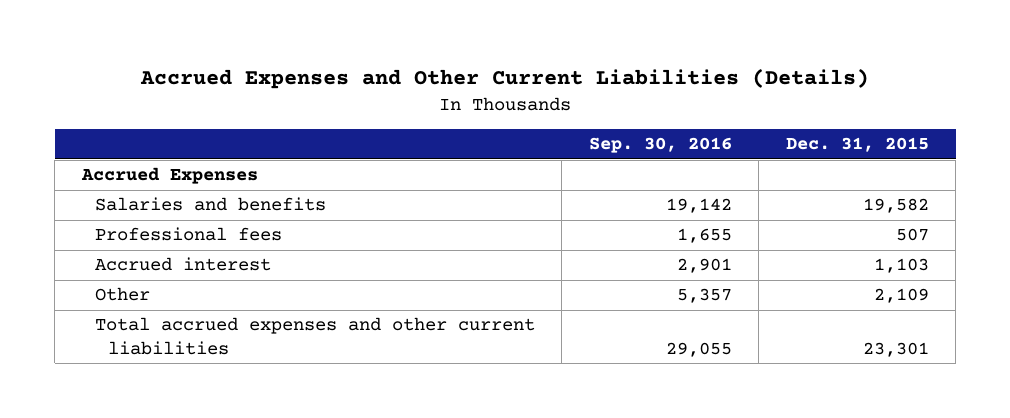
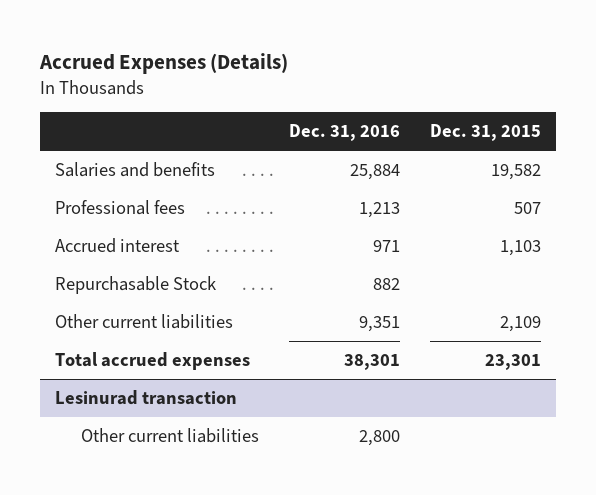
[140,68,870,90] Accrued Expenses and Other Current Liabilities (Details) -> [39,52,289,74] Accrued Expenses (Details)
[588,137,732,154] Sep. 30, 2016 -> none
none -> [289,124,401,142] Dec. 31, 2016
[80,167,258,185] Accrued Expenses -> none
none -> [55,276,217,295] Repurchasable Stock
[95,287,151,302] Other -> [55,314,234,330] Other current liabilities
[95,317,536,356] Total accrued expenses and other current liabilities -> [55,352,251,371] Total accrued expenses
none -> [55,390,238,406] Lesinurad transaction
none -> [81,428,260,444] Other current liabilities

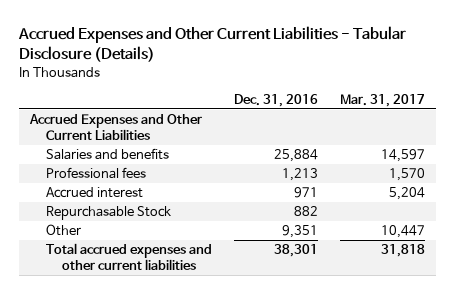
[39,52,289,74] Accrued Expenses (Details) -> [18,26,407,63] Accrued Expenses and Other Current Liabilities - Tabular Disclosure (Details)
[430,124,542,142] Dec. 31, 2015 -> none
none -> [340,93,426,107] Mar. 31, 2017
none -> [29,114,203,141] Accrued Expenses and Other Current Liabilities
[55,390,238,406] Lesinurad transaction -> none
[81,428,260,444] Other current liabilities -> none
[55,314,234,330] Other current liabilities -> [46,224,82,237] Other
[55,352,251,371] Total accrued expenses -> [46,243,213,271] Total accrued expenses and other current liabilities

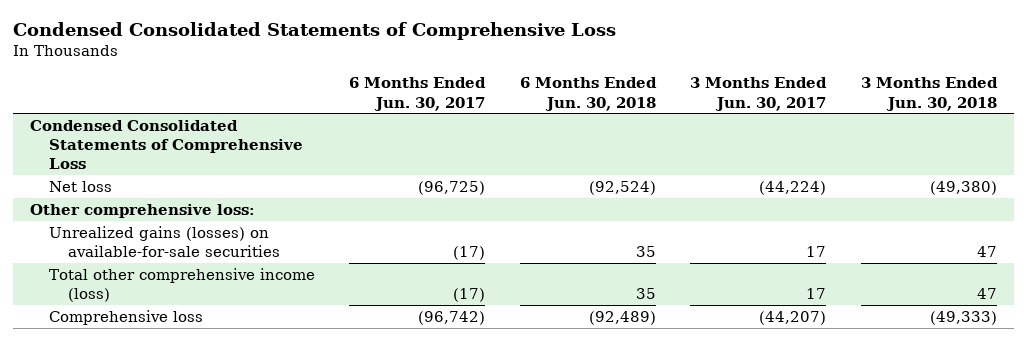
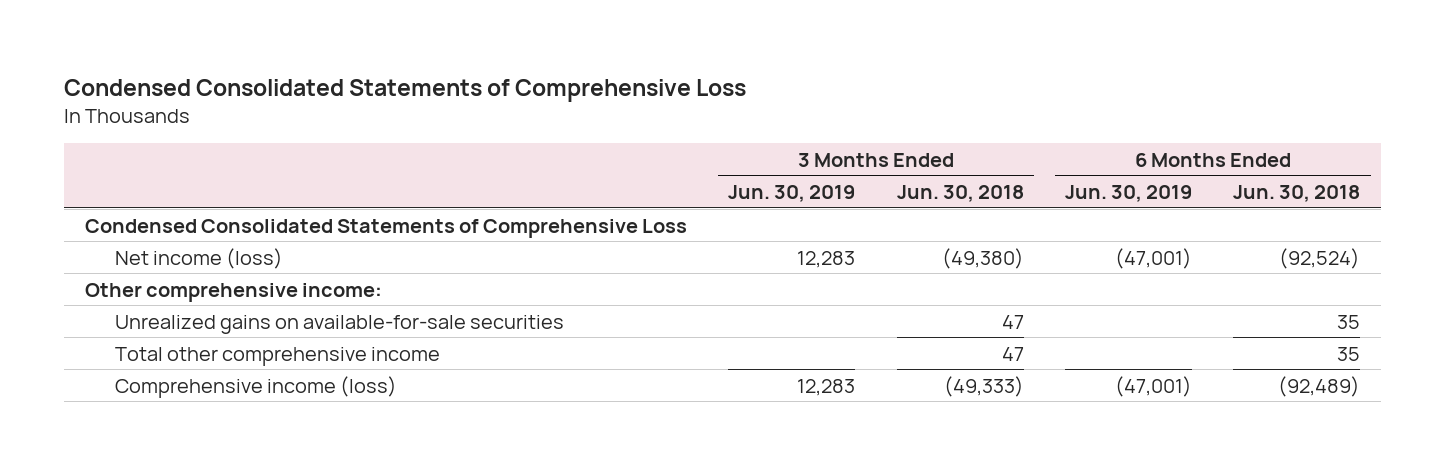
[349,77,487,111] 6 Months Ended Jun. 30, 2017 -> none
[690,77,828,111] 3 Months Ended Jun. 30, 2017 -> none
none -> [728,185,856,203] Jun. 30, 2019
none -> [1064,185,1192,203] Jun. 30, 2019
[48,180,112,192] Net loss -> [115,247,284,269] Net income (loss)
[30,203,256,218] Other comprehensive loss: -> [85,282,383,302] Other comprehensive income:
[48,225,280,258] Unrealized gains (losses) on available-for-sale securities -> [115,314,565,334] Unrealized gains on available-for-sale securities
[48,267,315,303] Total other comprehensive income (loss) -> [115,346,441,366] Total other comprehensive income
[48,309,203,325] Comprehensive loss -> [115,375,398,398] Comprehensive income (loss)

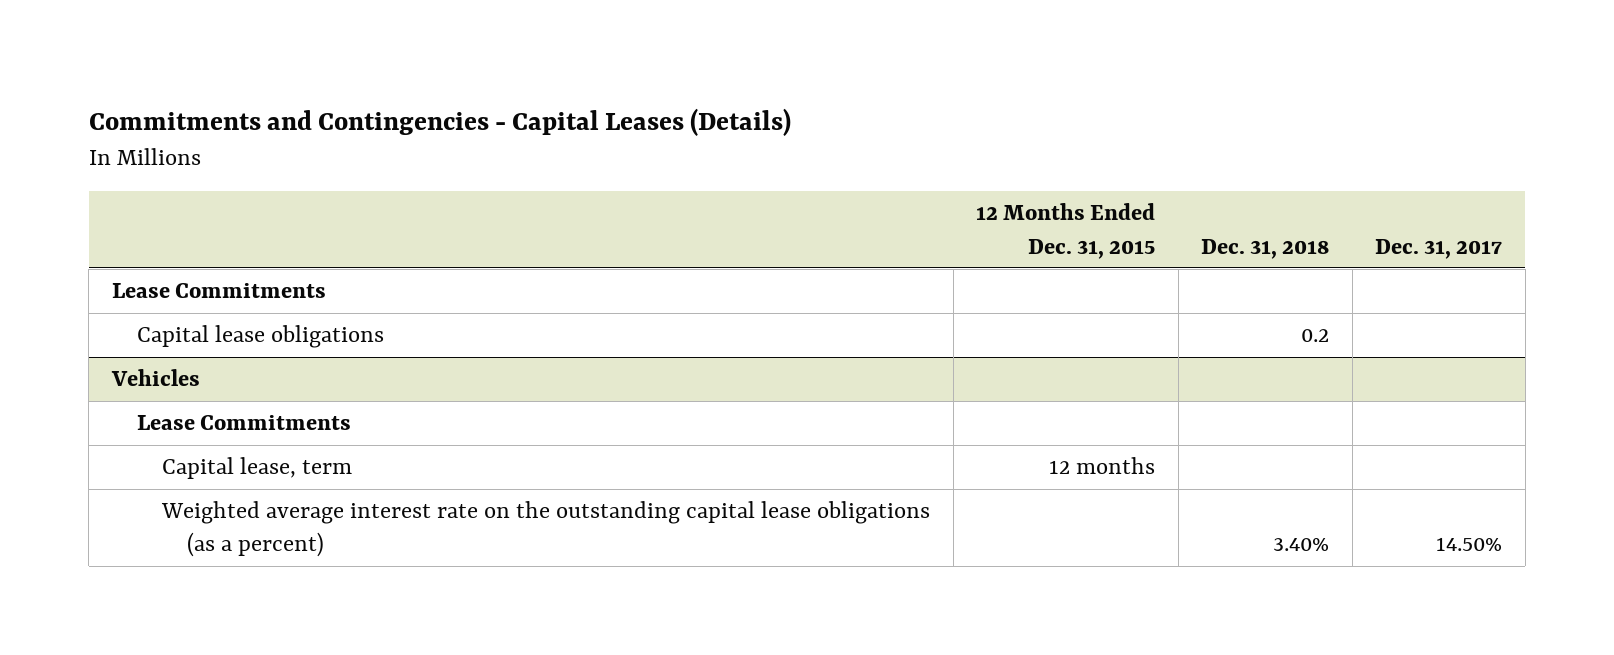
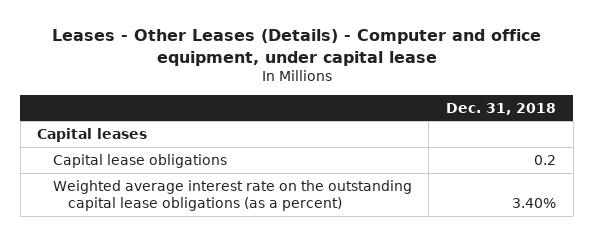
[88,107,791,136] Commitments and Contingencies - Capital Leases (Details) -> [51,29,541,66] Leases - Other Leases (Details) - Computer and office equipment, under capital lease
[976,203,1156,259] 12 Months Ended Dec. 31, 2015 -> none
[1375,238,1503,259] Dec. 31, 2017 -> none
[111,283,326,299] Lease Commitments -> [37,127,148,142] Capital leases
[110,369,200,387] Vehicles -> none
[137,415,352,431] Lease Commitments -> none
[162,457,353,480] Capital lease, term -> none

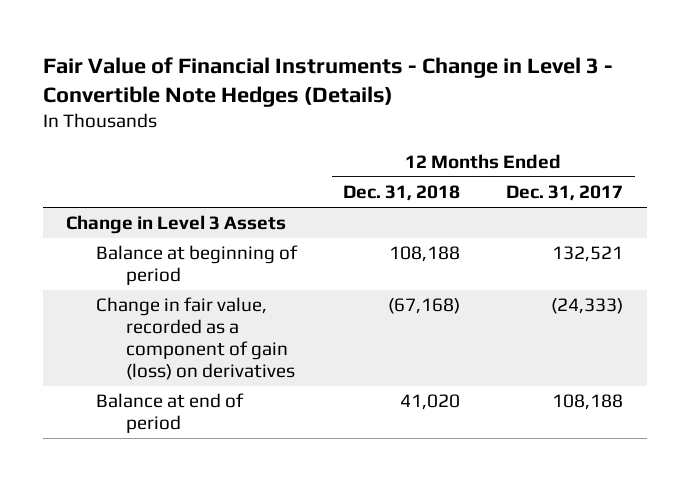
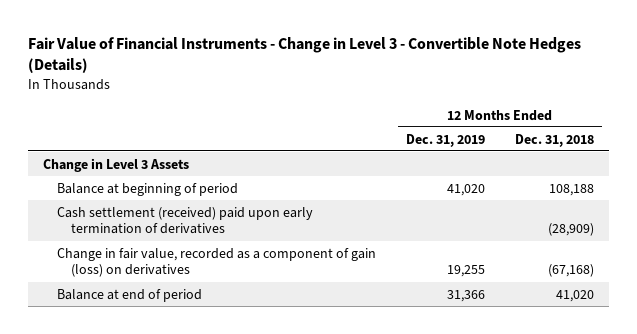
[506,185,624,202] Dec. 31, 2017 -> none
none -> [406,133,486,147] Dec. 31, 2019
none -> [56,206,313,235] Cash settlement (received) paid upon early termination of derivatives

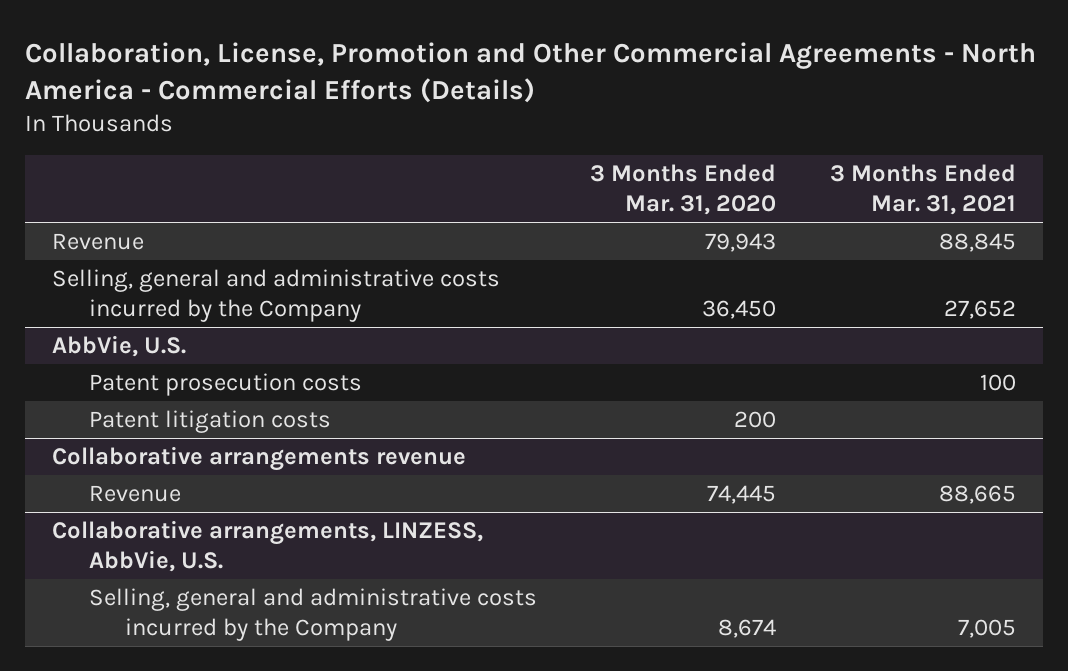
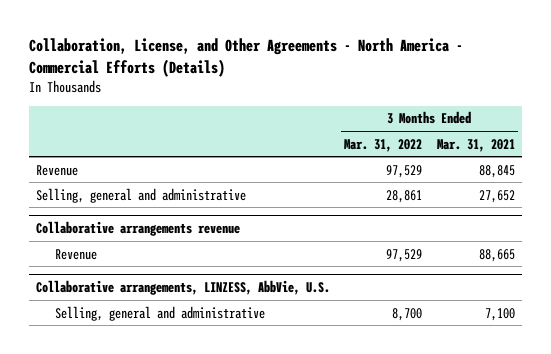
[25,42,1037,104] Collaboration, License, Promotion and Other Commercial Agreements - North America - Commercial Efforts (Details) -> [29,38,464,77] Collaboration, License, and Other Agreements - North America - Commercial Efforts (Details)
[590,163,777,216] 3 Months Ended Mar. 31, 2020 -> none
none -> [344,138,423,152] Mar. 31, 2022
[52,334,187,357] AbbVie, U.S. -> none
[88,372,362,396] Patent prosecution costs -> none
[88,409,331,433] Patent litigation costs -> none
[52,268,501,323] Selling, general and administrative costs incurred by the Company -> [36,187,247,203] Selling, general and administrative
[88,587,537,642] Selling, general and administrative costs incurred by the Company -> [54,305,265,321] Selling, general and administrative
[958,619,1017,639] 7,005 -> [484,307,515,321] 7,100

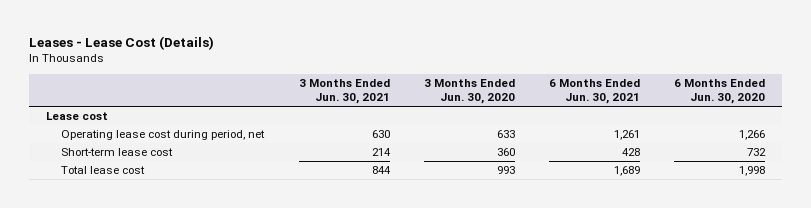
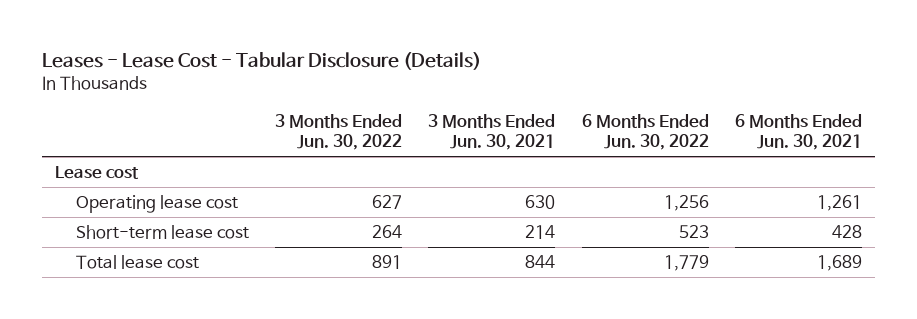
[28,35,214,50] Leases - Lease Cost (Details) -> [42,52,482,71] Leases - Lease Cost - Tabular Disclosure (Details)
[423,79,515,105] 3 Months Ended Jun. 30, 2020 -> none
[674,79,766,105] 6 Months Ended Jun. 30, 2020 -> none
none -> [275,113,403,151] 3 Months Ended Jun. 30, 2022
none -> [581,113,709,151] 6 Months Ended Jun. 30, 2022
[61,130,266,141] Operating lease cost during period, net -> [76,194,239,213] Operating lease cost

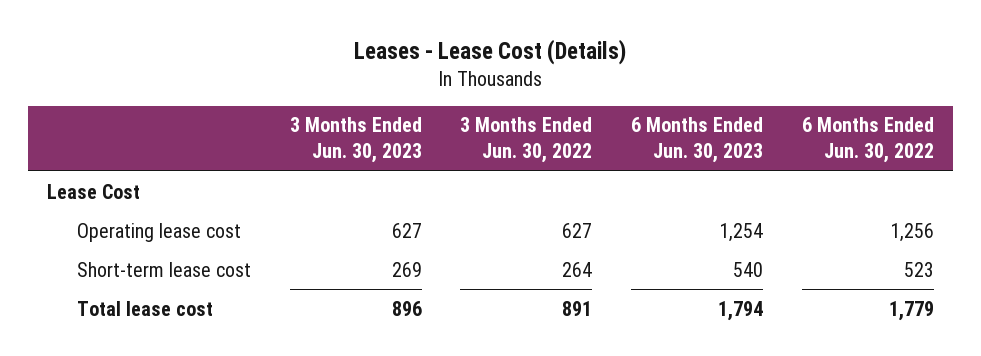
[42,52,482,71] Leases - Lease Cost - Tabular Disclosure (Details) -> [354,38,627,65] Leases - Lease Cost (Details)
[428,113,556,151] 3 Months Ended Jun. 30, 2021 -> none
[734,113,862,151] 6 Months Ended Jun. 30, 2021 -> none
none -> [289,117,422,164] 3 Months Ended Jun. 30, 2023
none -> [631,117,764,164] 6 Months Ended Jun. 30, 2023
[55,165,140,179] Lease cost -> [46,183,140,199] Lease Cost

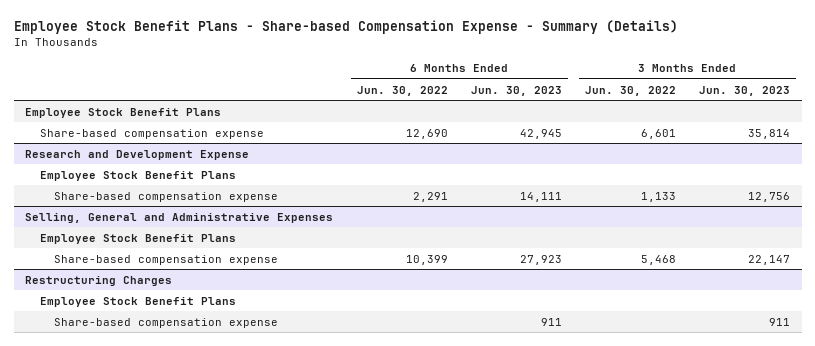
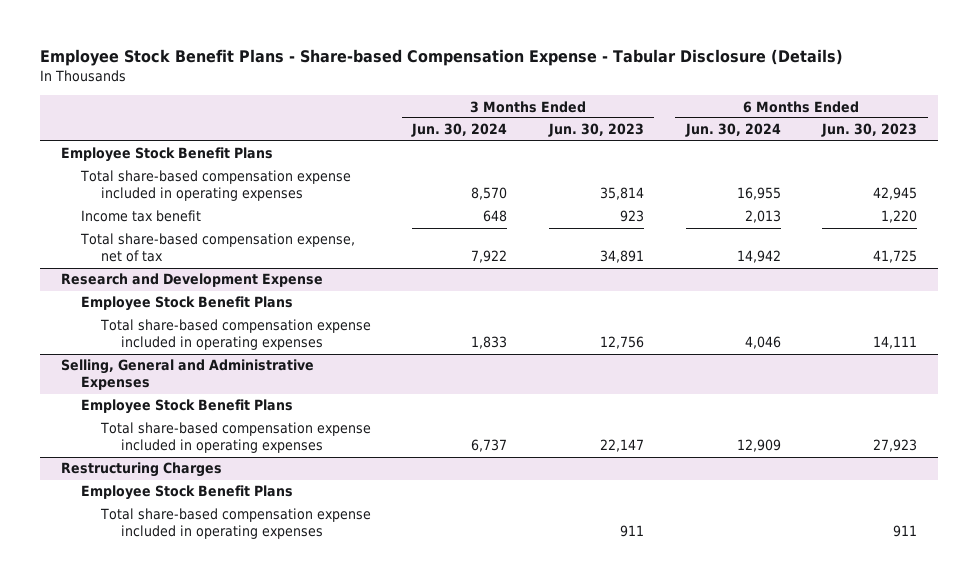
[13,20,678,35] Employee Stock Benefit Plans - Share-based Compensation Expense - Summary (Details) -> [40,49,844,67] Employee Stock Benefit Plans - Share-based Compensation Expense - Tabular Disclosure (Details)
[356,85,448,96] Jun. 30, 2022 -> none
[584,85,676,96] Jun. 30, 2022 -> none
none -> [411,123,508,138] Jun. 30, 2024
none -> [684,123,781,138] Jun. 30, 2024
[39,128,264,139] Share-based compensation expense -> [79,170,351,202] Total share-based compensation expense included in operating expenses
none -> [80,210,201,223] Income tax benefit
none -> [79,233,355,263] Total share-based compensation expense, net of tax
[53,191,278,202] Share-based compensation expense -> [99,319,371,351] Total share-based compensation expense included in operating expenses
[53,254,278,265] Share-based compensation expense -> [99,422,371,454] Total share-based compensation expense included in operating expenses
[53,317,278,328] Share-based compensation expense -> [99,508,371,540] Total share-based compensation expense included in operating expenses

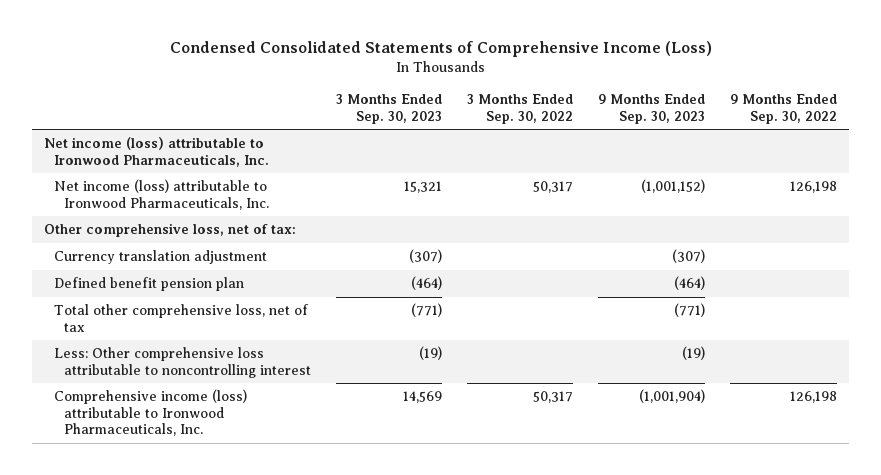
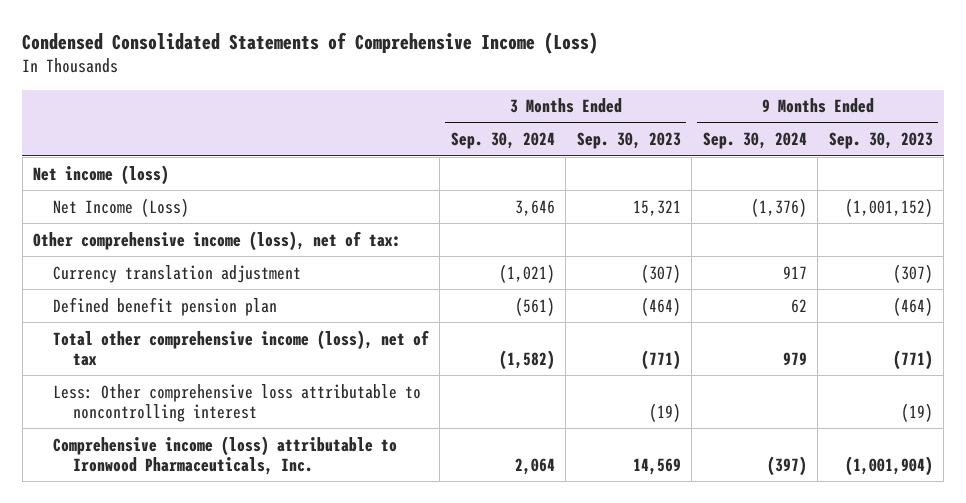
[467,93,574,124] 3 Months Ended Sep. 30, 2022 -> none
[729,93,837,124] 9 Months Ended Sep. 30, 2022 -> none
none -> [450,132,555,150] Sep. 30, 2024
none -> [702,132,807,150] Sep. 30, 2024
[44,137,270,167] Net income (loss) attributable to Ironwood Pharmaceuticals, Inc. -> [33,164,170,185] Net income (loss)
[54,179,270,210] Net income (loss) attributable to Ironwood Pharmaceuticals, Inc. -> [52,197,189,217] Net Income (Loss)
[44,223,297,238] Other comprehensive loss, net of tax: -> [33,230,402,251] Other comprehensive income (loss), net of tax:
[54,304,309,332] Total other comprehensive loss, net of tax -> [52,329,429,367] Total other comprehensive income (loss), net of tax

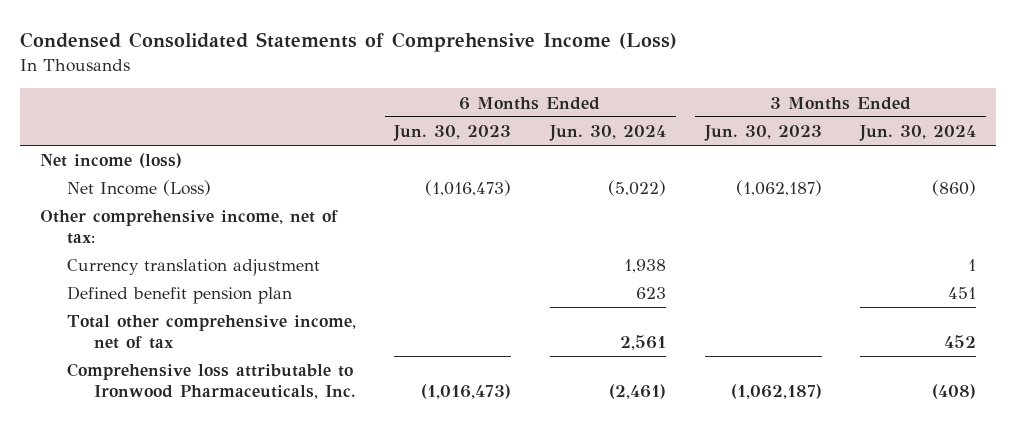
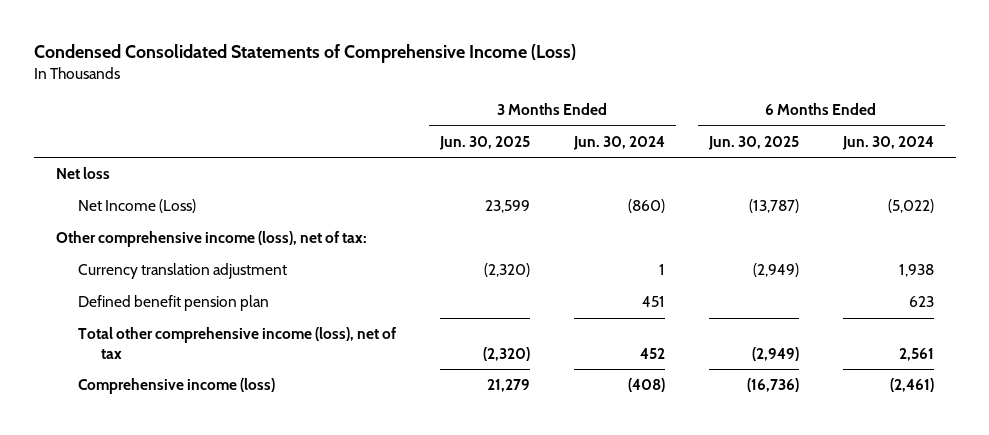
[393,124,512,141] Jun. 30, 2023 -> none
[703,124,822,141] Jun. 30, 2023 -> none
none -> [439,136,531,151] Jun. 30, 2025
none -> [707,136,799,151] Jun. 30, 2025
[39,153,182,169] Net income (loss) -> [55,167,110,180] Net loss
[39,210,338,244] Other comprehensive income, net of tax: -> [55,231,367,248] Other comprehensive income (loss), net of tax:
[66,315,356,349] Total other comprehensive income, net of tax -> [78,327,397,360] Total other comprehensive income (loss), net of tax
[66,363,356,399] Comprehensive loss attributable to Ironwood Pharmaceuticals, Inc. -> [78,378,276,395] Comprehensive income (loss)

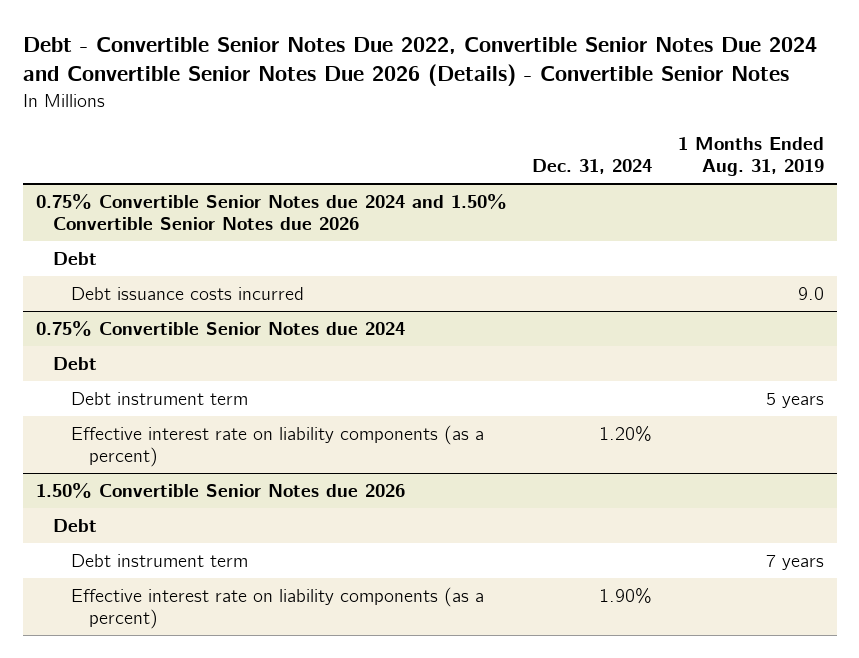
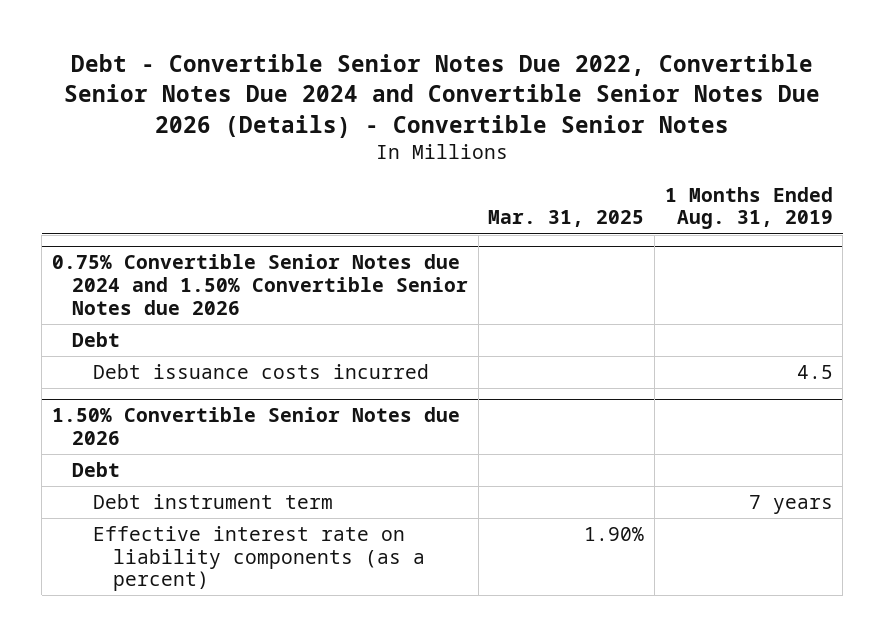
[532,159,653,175] Dec. 31, 2024 -> none
none -> [488,210,645,228] Mar. 31, 2025
[35,321,405,337] 0.75% Convertible Senior Notes due 2024 -> none
[53,357,98,371] Debt -> none
[71,392,249,406] Debt instrument term -> none
[71,425,485,468] Effective interest rate on liability components (as a percent) -> none
[797,287,824,301] 9.0 -> [796,365,833,380] 4.5

